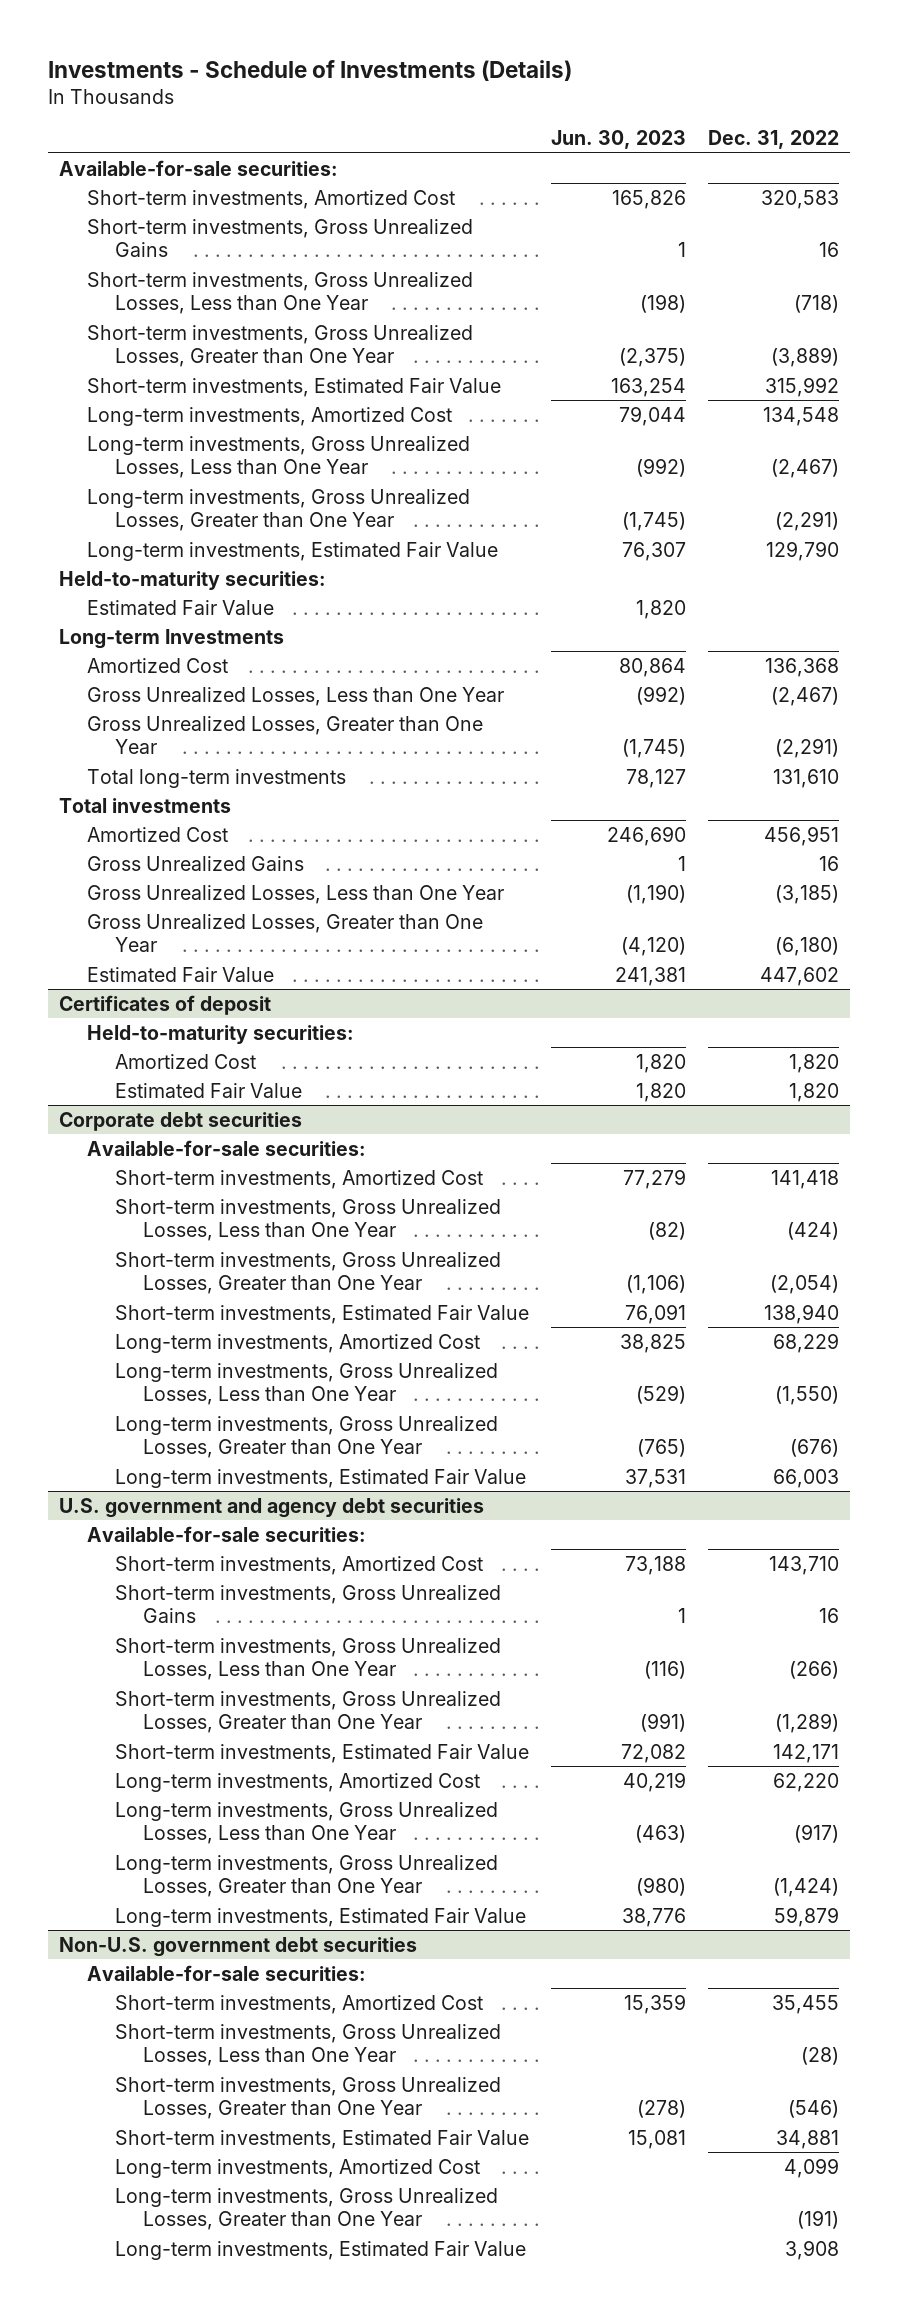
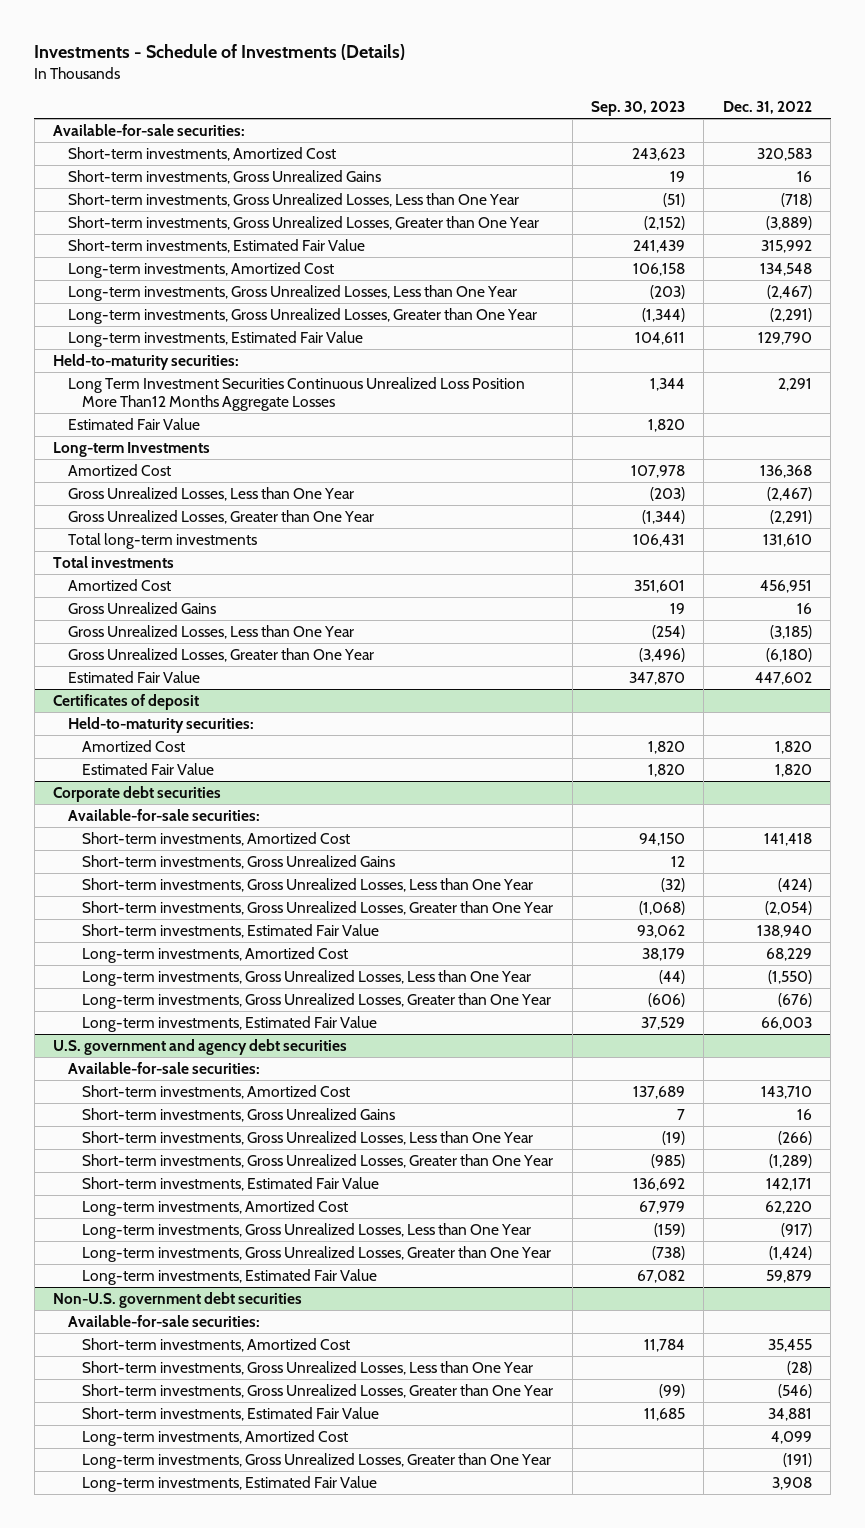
[550,130,686,150] Jun. 30, 2023 -> none
none -> [590,101,685,117] Sep. 30, 2023
none -> [67,377,525,411] Long Term Investment Securities Continuous Unrealized Loss Position More Than12 Months Aggregate Losses
none -> [82,855,396,870] Short-term investments, Gross Unrealized Gains

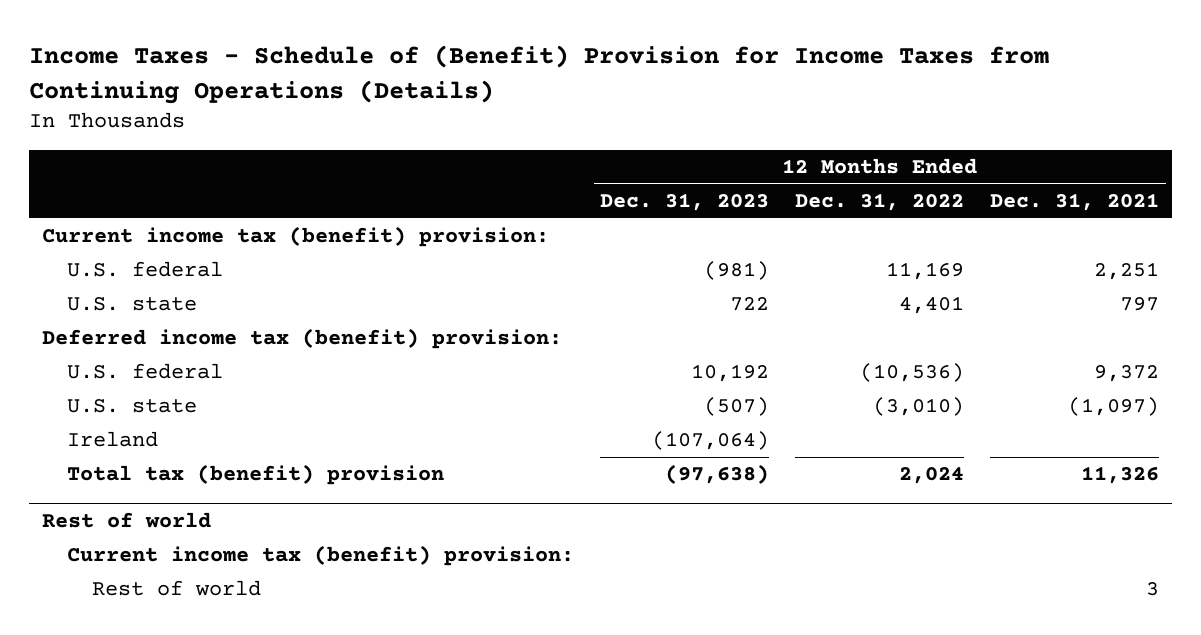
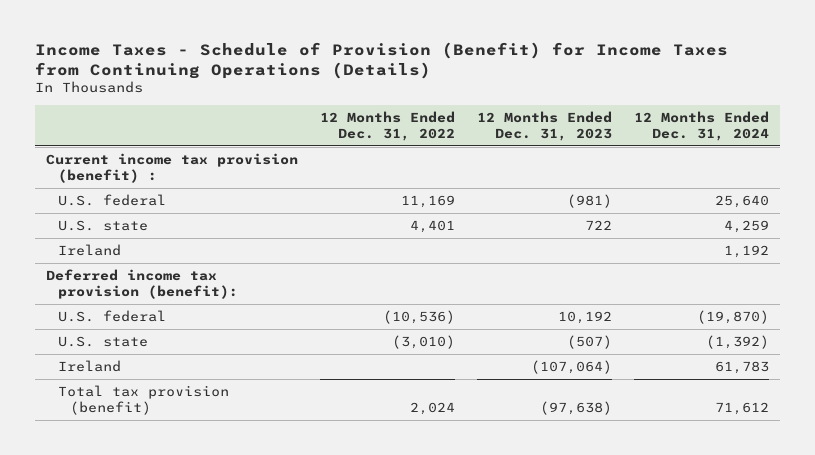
[28,45,1049,104] Income Taxes - Schedule of (Benefit) Provision for Income Taxes from Continuing Operations (Details) -> [34,41,728,79] Income Taxes - Schedule of Provision (Benefit) for Income Taxes from Continuing Operations (Details)
[990,192,1160,211] Dec. 31, 2021 -> none
none -> [633,111,769,141] 12 Months Ended Dec. 31, 2024
[42,226,550,248] Current income tax (benefit) provision: -> [45,152,298,183] Current income tax provision (benefit) :
none -> [57,243,121,256] Ireland
[42,328,563,350] Deferred income tax (benefit) provision: -> [45,268,238,299] Deferred income tax provision (benefit):
[42,512,212,529] Rest of world -> none
[66,545,574,567] Current income tax (benefit) provision: -> none
[91,580,261,597] Rest of world -> none
[66,464,444,486] Total tax (benefit) provision -> [57,384,229,415] Total tax provision (benefit)

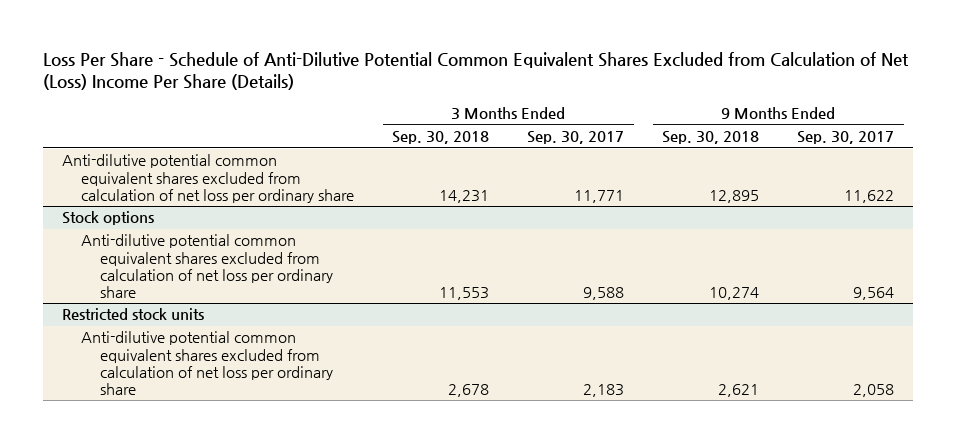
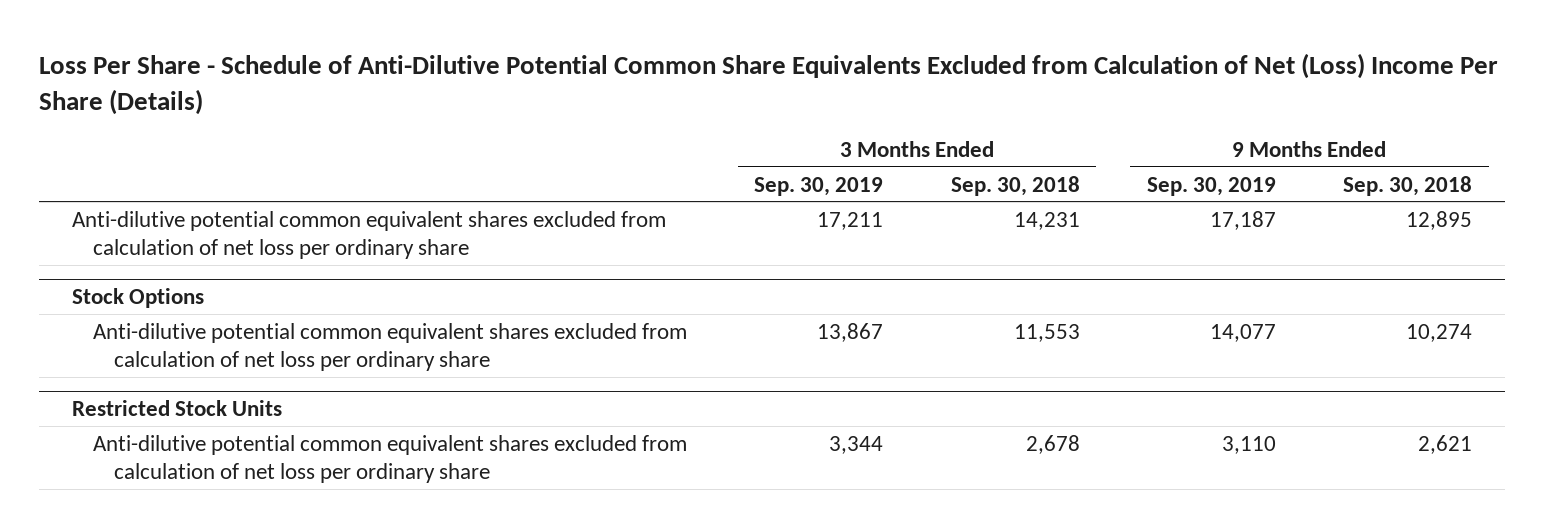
[42,52,909,91] Loss Per Share - Schedule of Anti-Dilutive Potential Common Equivalent Shares Excluded from Calculation of Net (Loss) Income Per Share (Details) -> [38,53,1498,115] Loss Per Share - Schedule of Anti-Dilutive Potential Common Share Equivalents Excluded from Calculation of Net (Loss) Income Per Share (Details)
[527,131,625,145] Sep. 30, 2017 -> none
[797,131,895,145] Sep. 30, 2017 -> none
none -> [754,176,884,196] Sep. 30, 2019
none -> [1146,176,1276,196] Sep. 30, 2019
[61,211,154,226] Stock options -> [72,287,205,308] Stock Options
[61,308,204,321] Restricted stock units -> [72,399,283,416] Restricted Stock Units

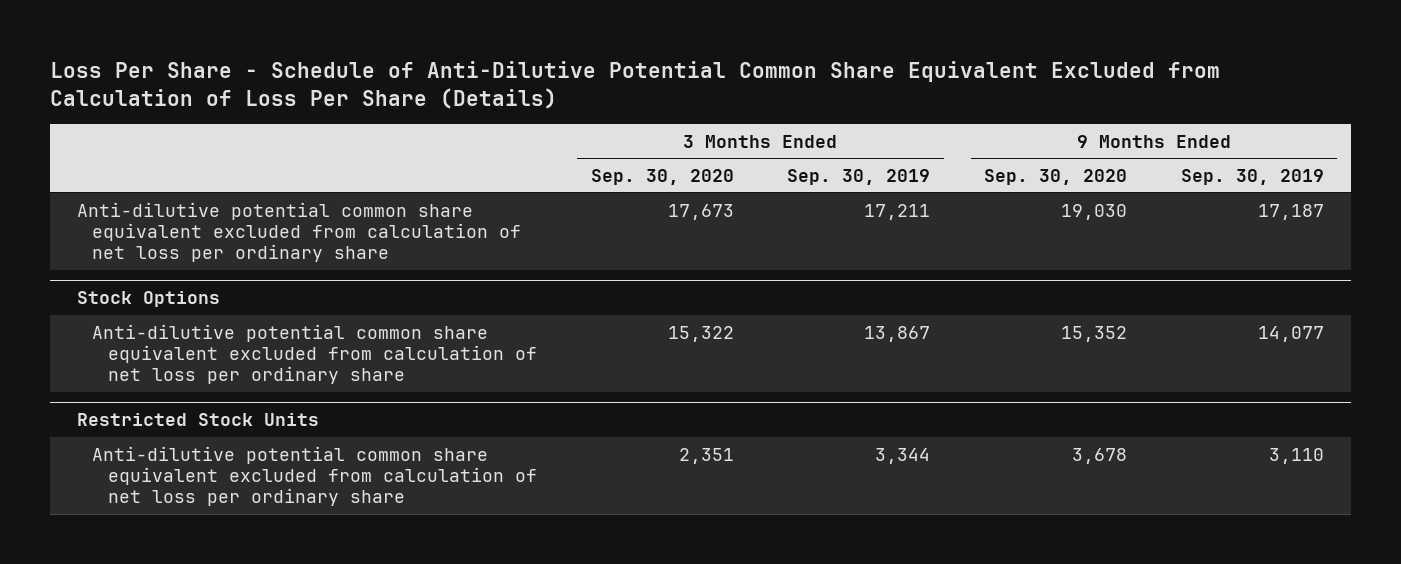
[38,53,1498,115] Loss Per Share - Schedule of Anti-Dilutive Potential Common Share Equivalents Excluded from Calculation of Net (Loss) Income Per Share (Details) -> [49,61,1220,110] Loss Per Share - Schedule of Anti-Dilutive Potential Common Share Equivalent Excluded from Calculation of Loss Per Share (Details)
[950,175,1080,196] Sep. 30, 2018 -> none
[1342,175,1472,196] Sep. 30, 2018 -> none
none -> [590,168,734,185] Sep. 30, 2020
none -> [984,168,1128,185] Sep. 30, 2020
[72,210,667,259] Anti-dilutive potential common equivalent shares excluded from calculation of net loss per ordinary share -> [76,201,522,263] Anti-dilutive potential common share equivalent excluded from calculation of net loss per ordinary share
[93,322,688,371] Anti-dilutive potential common equivalent shares excluded from calculation of net loss per ordinary share -> [92,323,537,385] Anti-dilutive potential common share equivalent excluded from calculation of net loss per ordinary share
[93,434,688,483] Anti-dilutive potential common equivalent shares excluded from calculation of net loss per ordinary share -> [92,445,537,507] Anti-dilutive potential common share equivalent excluded from calculation of net loss per ordinary share

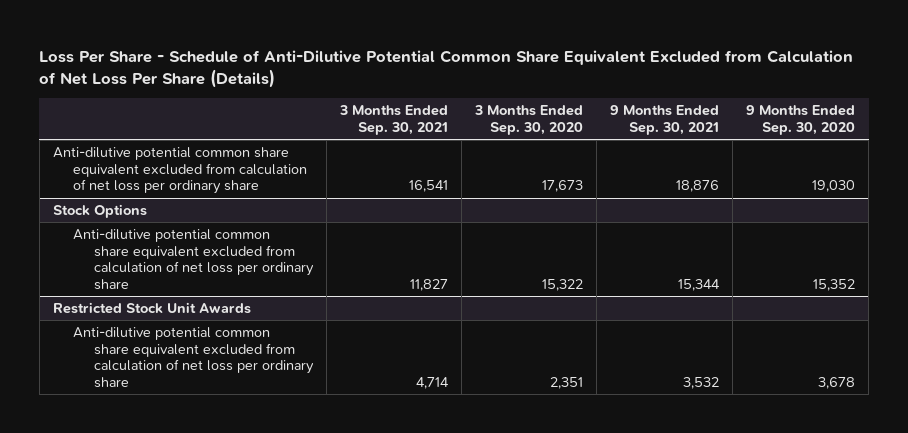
[49,61,1220,110] Loss Per Share - Schedule of Anti-Dilutive Potential Common Share Equivalent Excluded from Calculation of Loss Per Share (Details) -> [39,49,854,89] Loss Per Share - Schedule of Anti-Dilutive Potential Common Share Equivalent Excluded from Calculation of Net Loss Per Share (Details)
[787,168,931,185] Sep. 30, 2019 -> none
[1180,168,1324,185] Sep. 30, 2019 -> none
none -> [339,105,449,136] 3 Months Ended Sep. 30, 2021
none -> [610,105,720,136] 9 Months Ended Sep. 30, 2021
[76,413,319,427] Restricted Stock Units -> [52,301,251,314] Restricted Stock Unit Awards

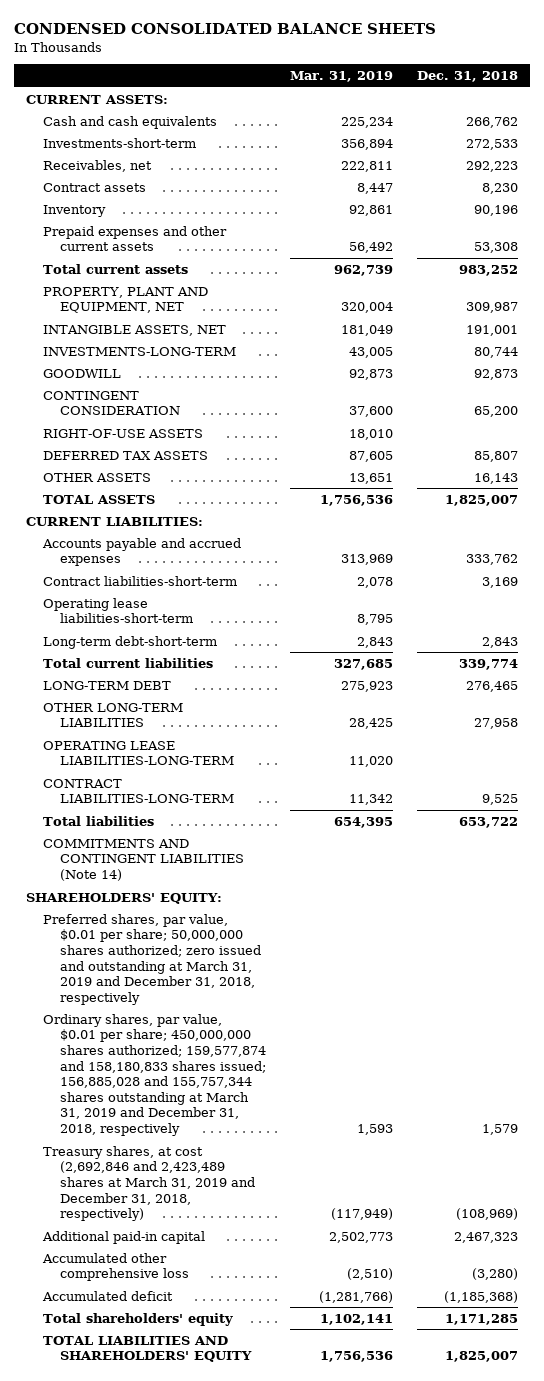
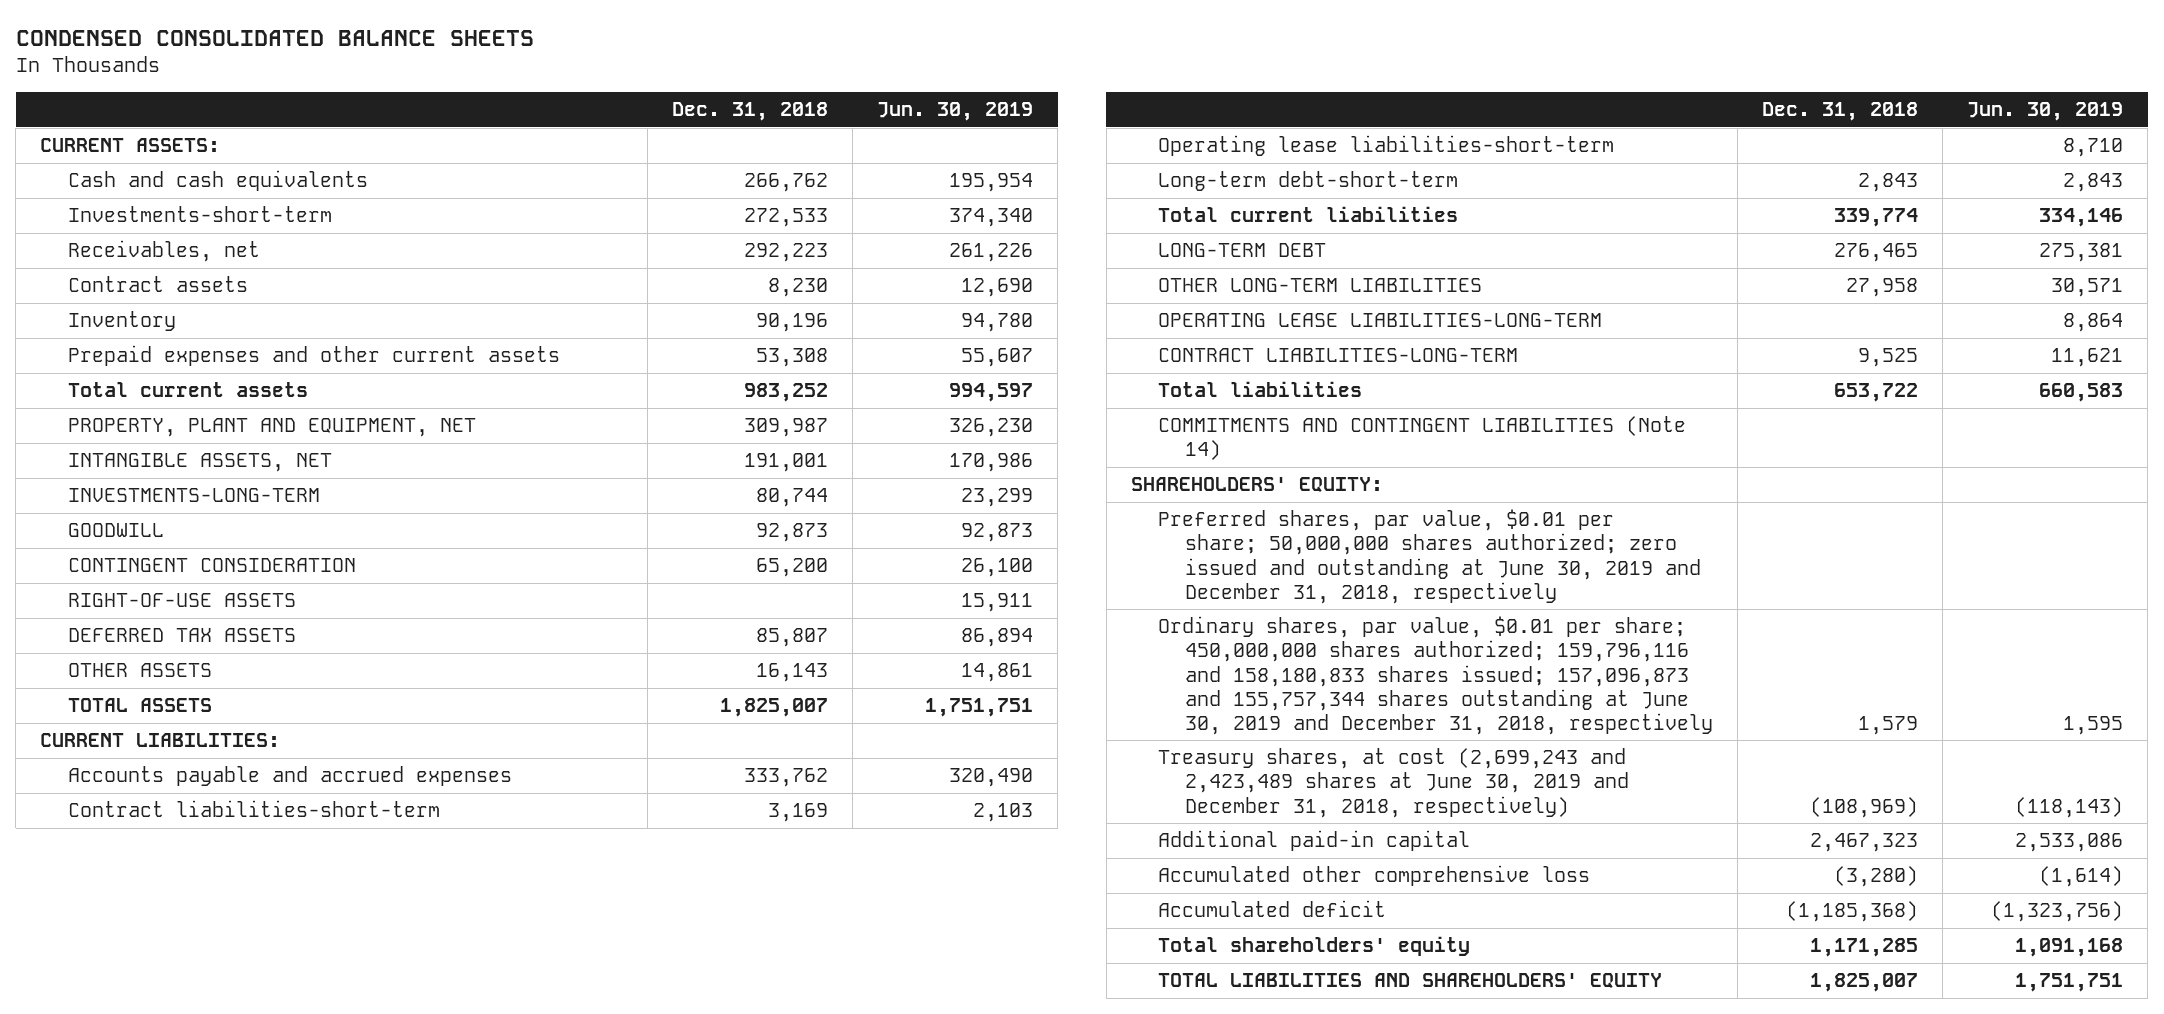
[290,71,394,83] Mar. 31, 2019 -> none
none -> [877,102,1034,122] Jun. 30, 2019
[43,913,262,1005] Preferred shares, par value, $0.01 per share; 50,000,000 shares authorized; zero issued and outstanding at March 31, 2019 and December 31, 2018, respectively -> [1158,509,1702,604] Preferred shares, par value, $0.01 per share; 50,000,000 shares authorized; zero issued and outstanding at June 30, 2019 and December 31, 2018, respectively
[43,1013,267,1137] Ordinary shares, par value, $0.01 per share; 450,000,000 shares authorized; 159,577,874 and 158,180,833 shares issued; 156,885,028 and 155,757,344 shares outstanding at March 31, 2019 and December 31, 2018, respectively -> [1158,616,1714,735] Ordinary shares, par value, $0.01 per share; 450,000,000 shares authorized; 159,796,116 and 158,180,833 shares issued; 157,096,873 and 155,757,344 shares outstanding at June 30, 2019 and December 31, 2018, respectively
[43,1145,256,1222] Treasury shares, at cost (2,692,846 and 2,423,489 shares at March 31, 2019 and December 31, 2018, respectively) -> [1158,748,1630,818] Treasury shares, at cost (2,699,243 and 2,423,489 shares at June 30, 2019 and December 31, 2018, respectively)

